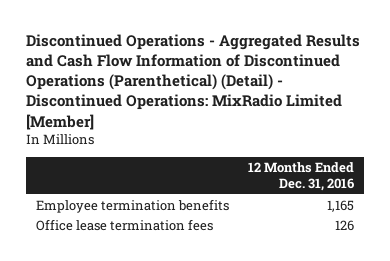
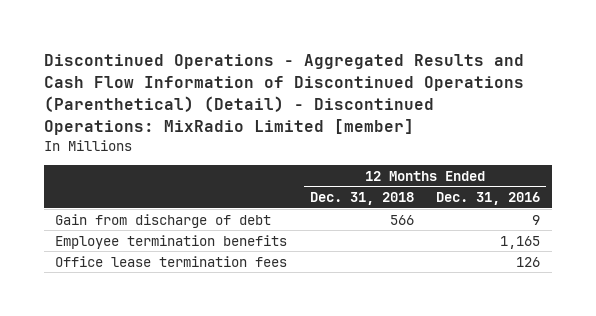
[25,33,360,130] Discontinued Operations - Aggregated Results and Cash Flow Information of Discontinued Operations (Parenthetical) (Detail) - Discontinued Operations: MixRadio Limited [Member] -> [44,54,525,135] Discontinued Operations - Aggregated Results and Cash Flow Information of Discontinued Operations (Parenthetical) (Detail) - Discontinued Operations: MixRadio Limited [member]
none -> [309,192,414,206] Dec. 31, 2018
none -> [55,213,272,228] Gain from discharge of debt

